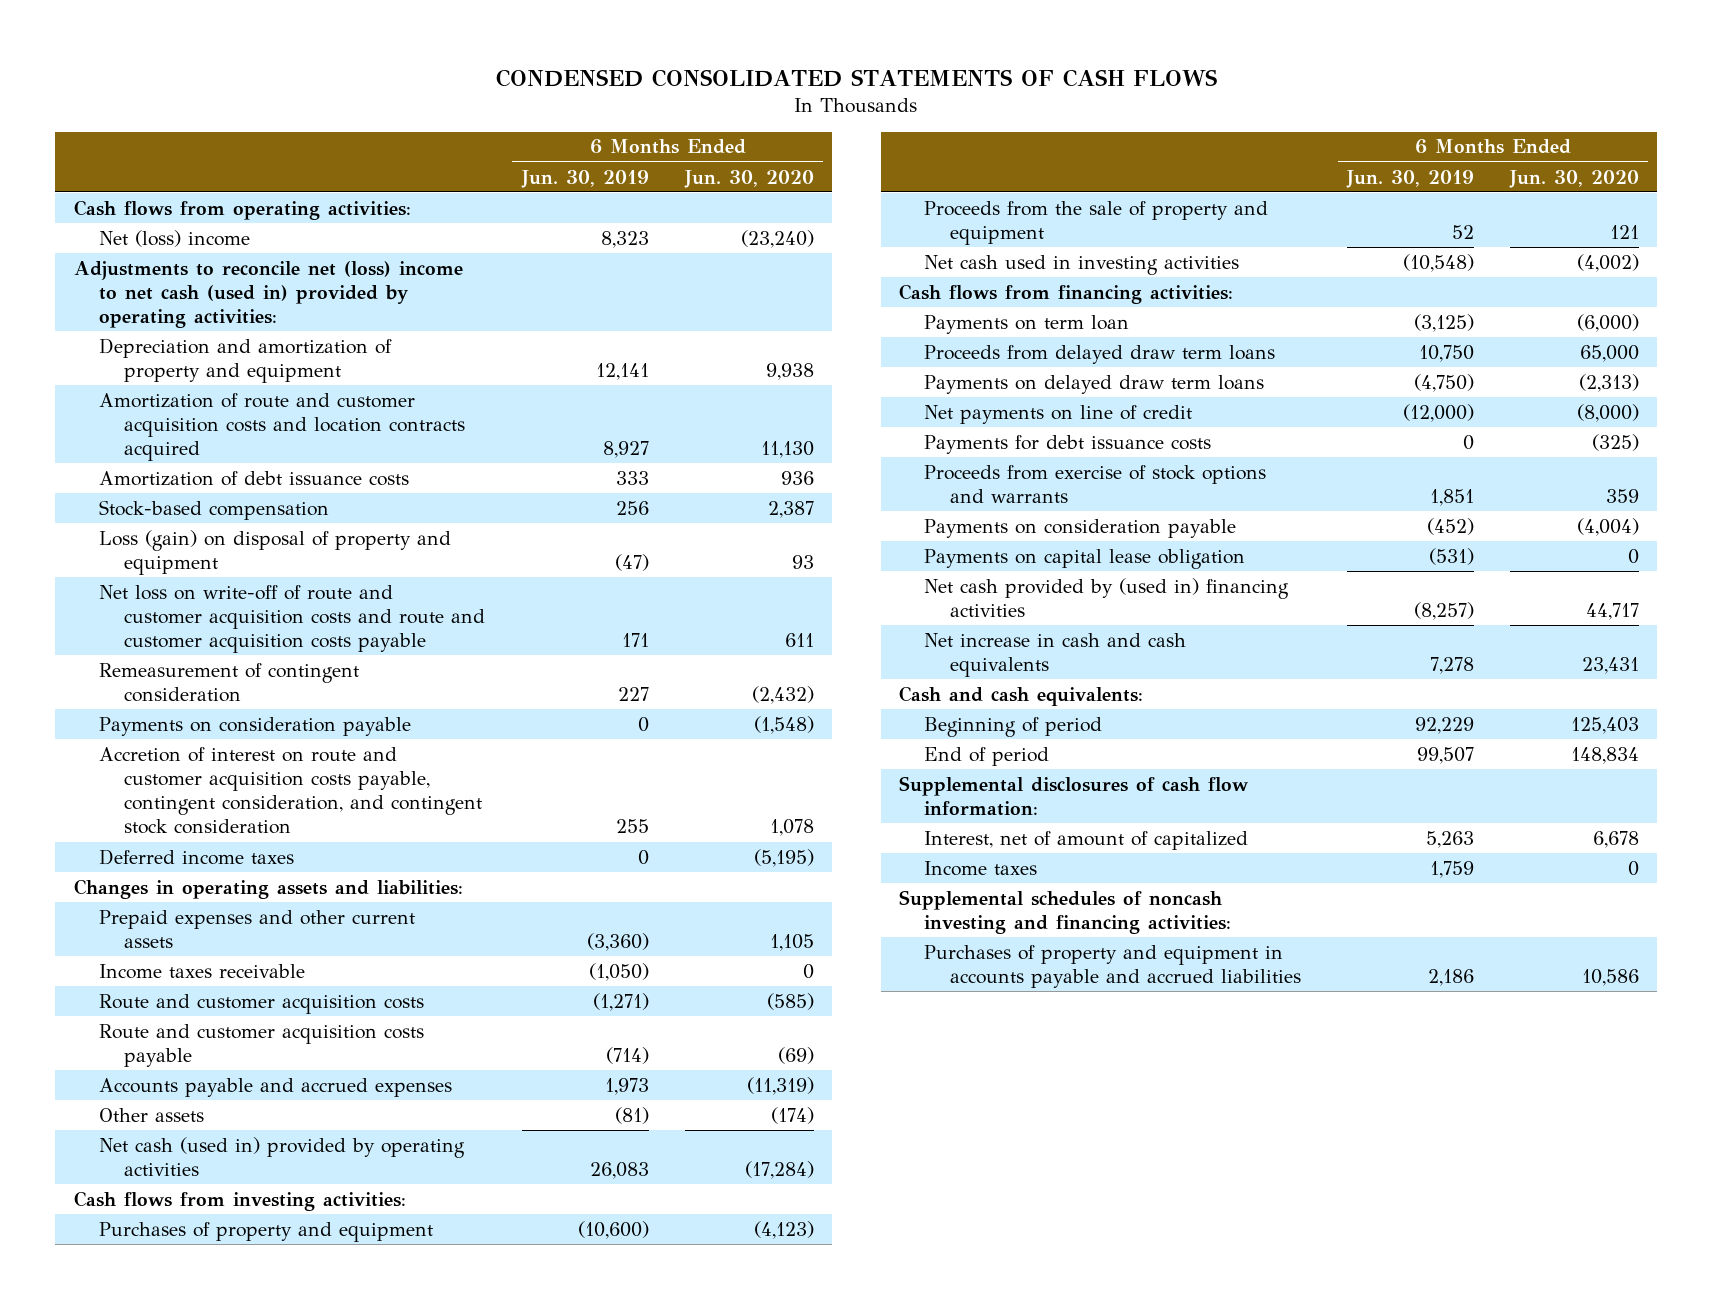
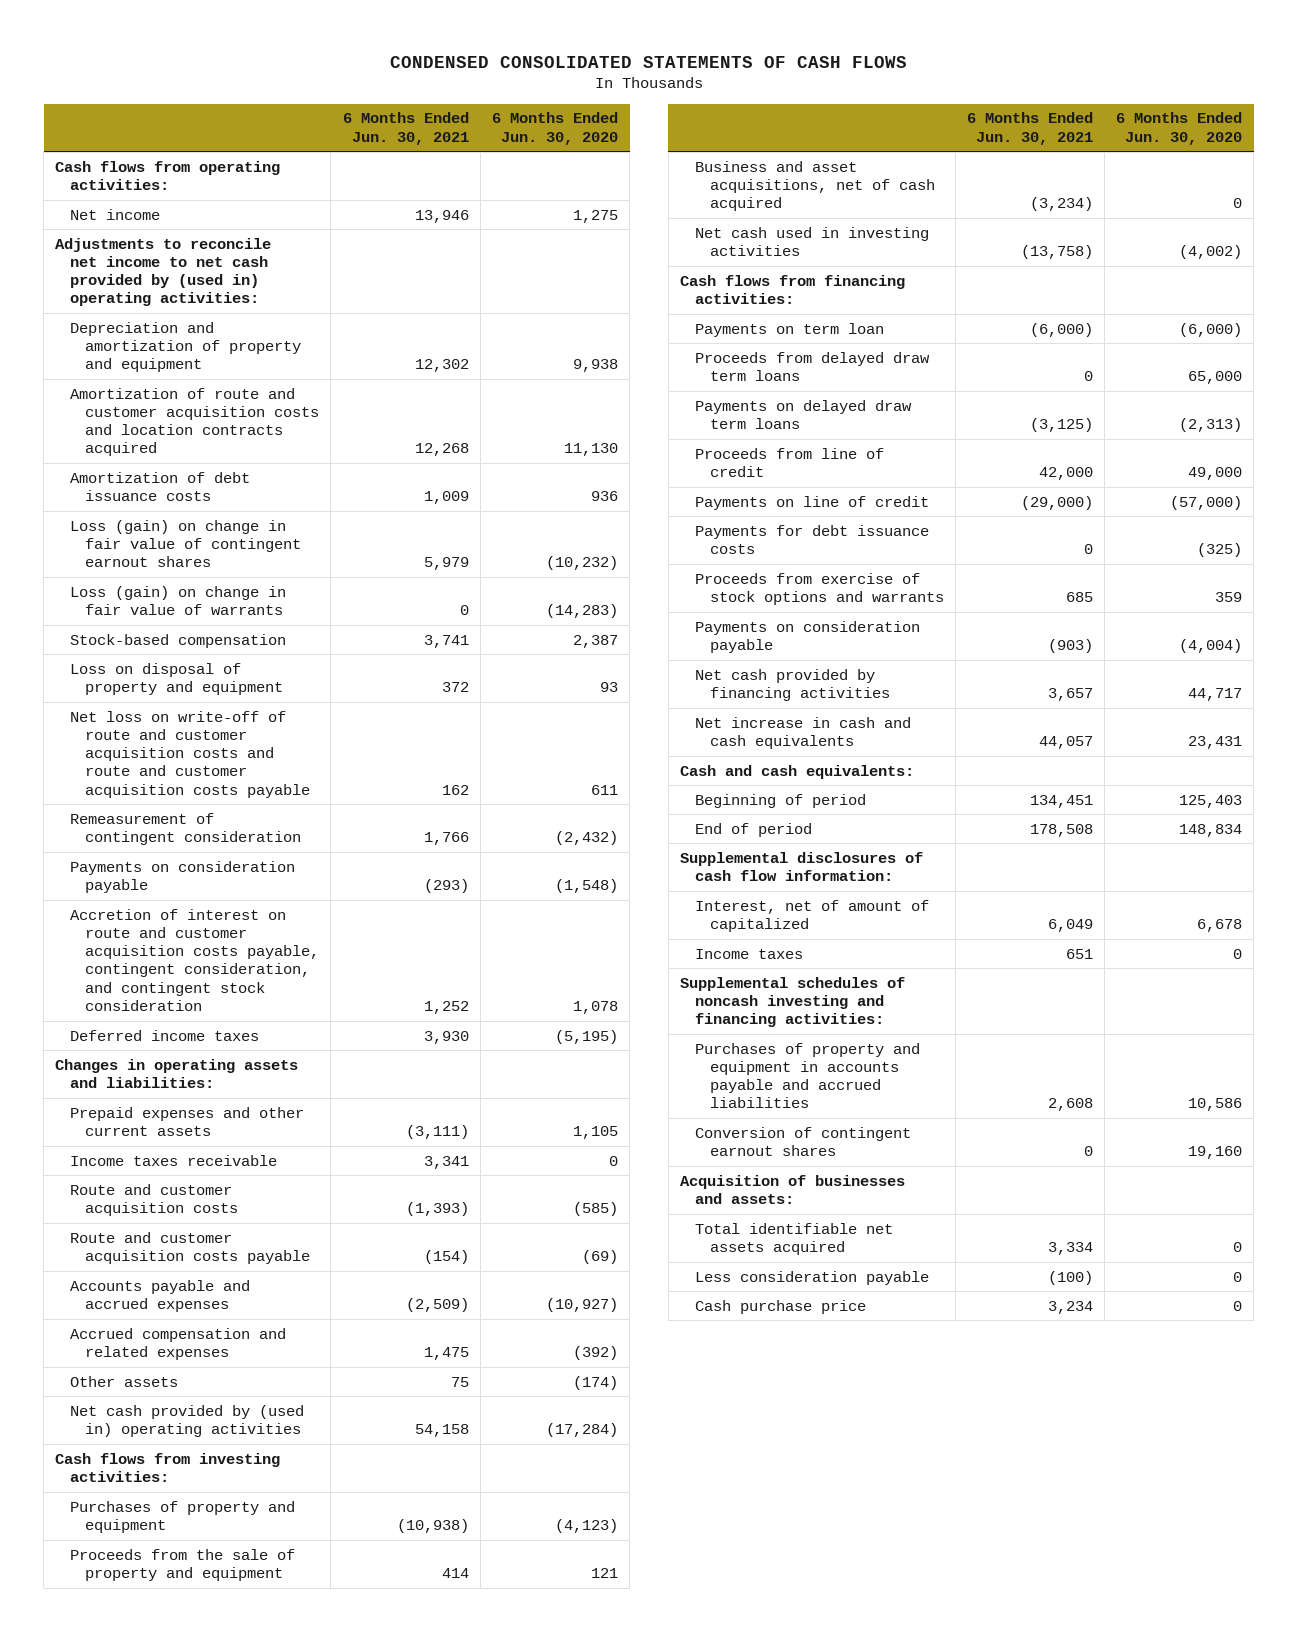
[520,169,649,188] Jun. 30, 2019 -> none
none -> [342,112,469,145] 6 Months Ended Jun. 30, 2021
[98,229,250,247] Net (loss) income -> [70,208,161,220] Net income
[740,229,814,248] (23,240) -> [572,209,618,223] 1,275
[73,260,463,329] Adjustments to reconcile net (loss) income to net cash (used in) provided by operating activities: -> [55,237,272,307] Adjustments to reconcile net income to net cash provided by (used in) operating activities:
none -> [70,519,302,568] Loss (gain) on change in fair value of contingent earnout shares
none -> [70,585,287,616] Loss (gain) on change in fair value of warrants
[98,529,451,575] Loss (gain) on disposal of property and equipment -> [70,662,284,696] Loss on disposal of property and equipment
[746,1076,814,1095] (11,319) -> [545,1298,618,1313] (10,927)
none -> [70,1327,287,1361] Accrued compensation and related expenses
[98,1136,465,1176] Net cash (used in) provided by operating activities -> [70,1404,305,1438] Net cash provided by (used in) operating activities
none -> [694,160,935,212] Business and asset acquisitions, net of cash acquired
none -> [694,447,884,478] Proceeds from line of credit
[924,404,1193,424] Net payments on line of credit -> [694,495,929,510] Payments on line of credit
[1576,403,1639,422] (8,000) -> [1170,495,1243,510] (57,000)
[924,548,1246,569] Payments on capital lease obligation -> none
[924,577,1290,617] Net cash provided by (used in) financing activities -> [694,668,890,702] Net cash provided by financing activities
none -> [694,1126,911,1157] Conversion of contingent earnout shares
none -> [679,1174,905,1205] Acquisition of businesses and assets:
none -> [694,1222,893,1256] Total identifiable net assets acquired
none -> [694,1270,929,1285] Less consideration payable
none -> [694,1299,866,1314] Cash purchase price

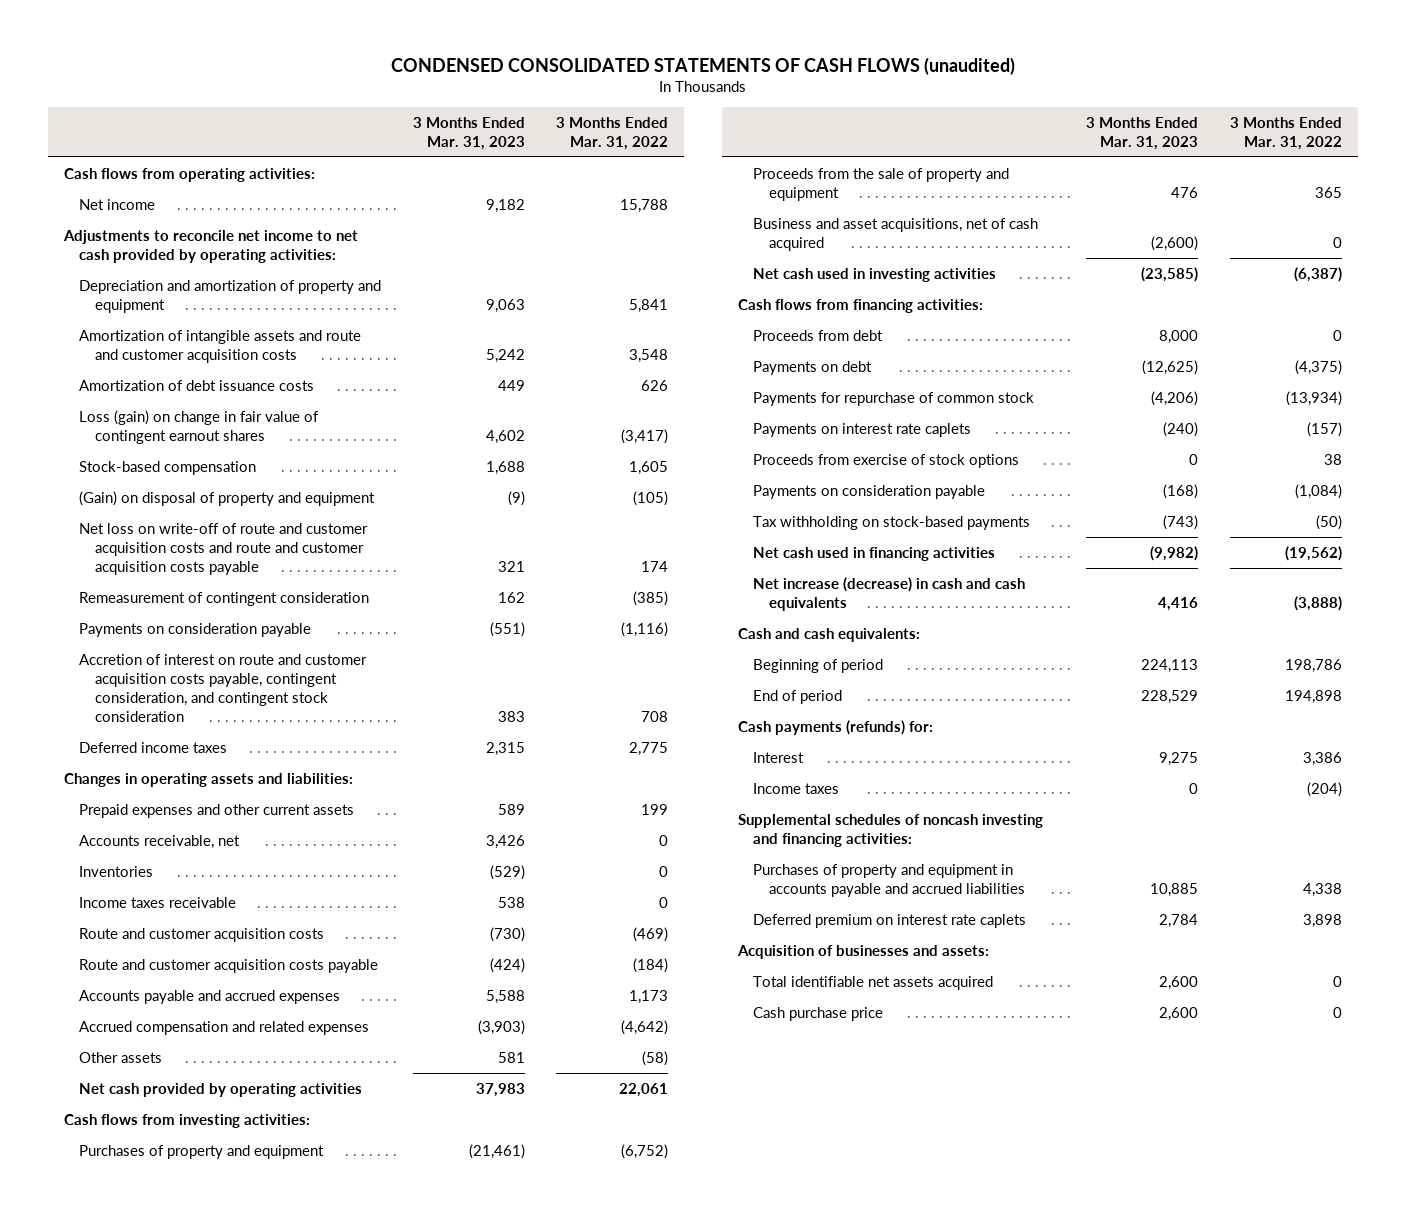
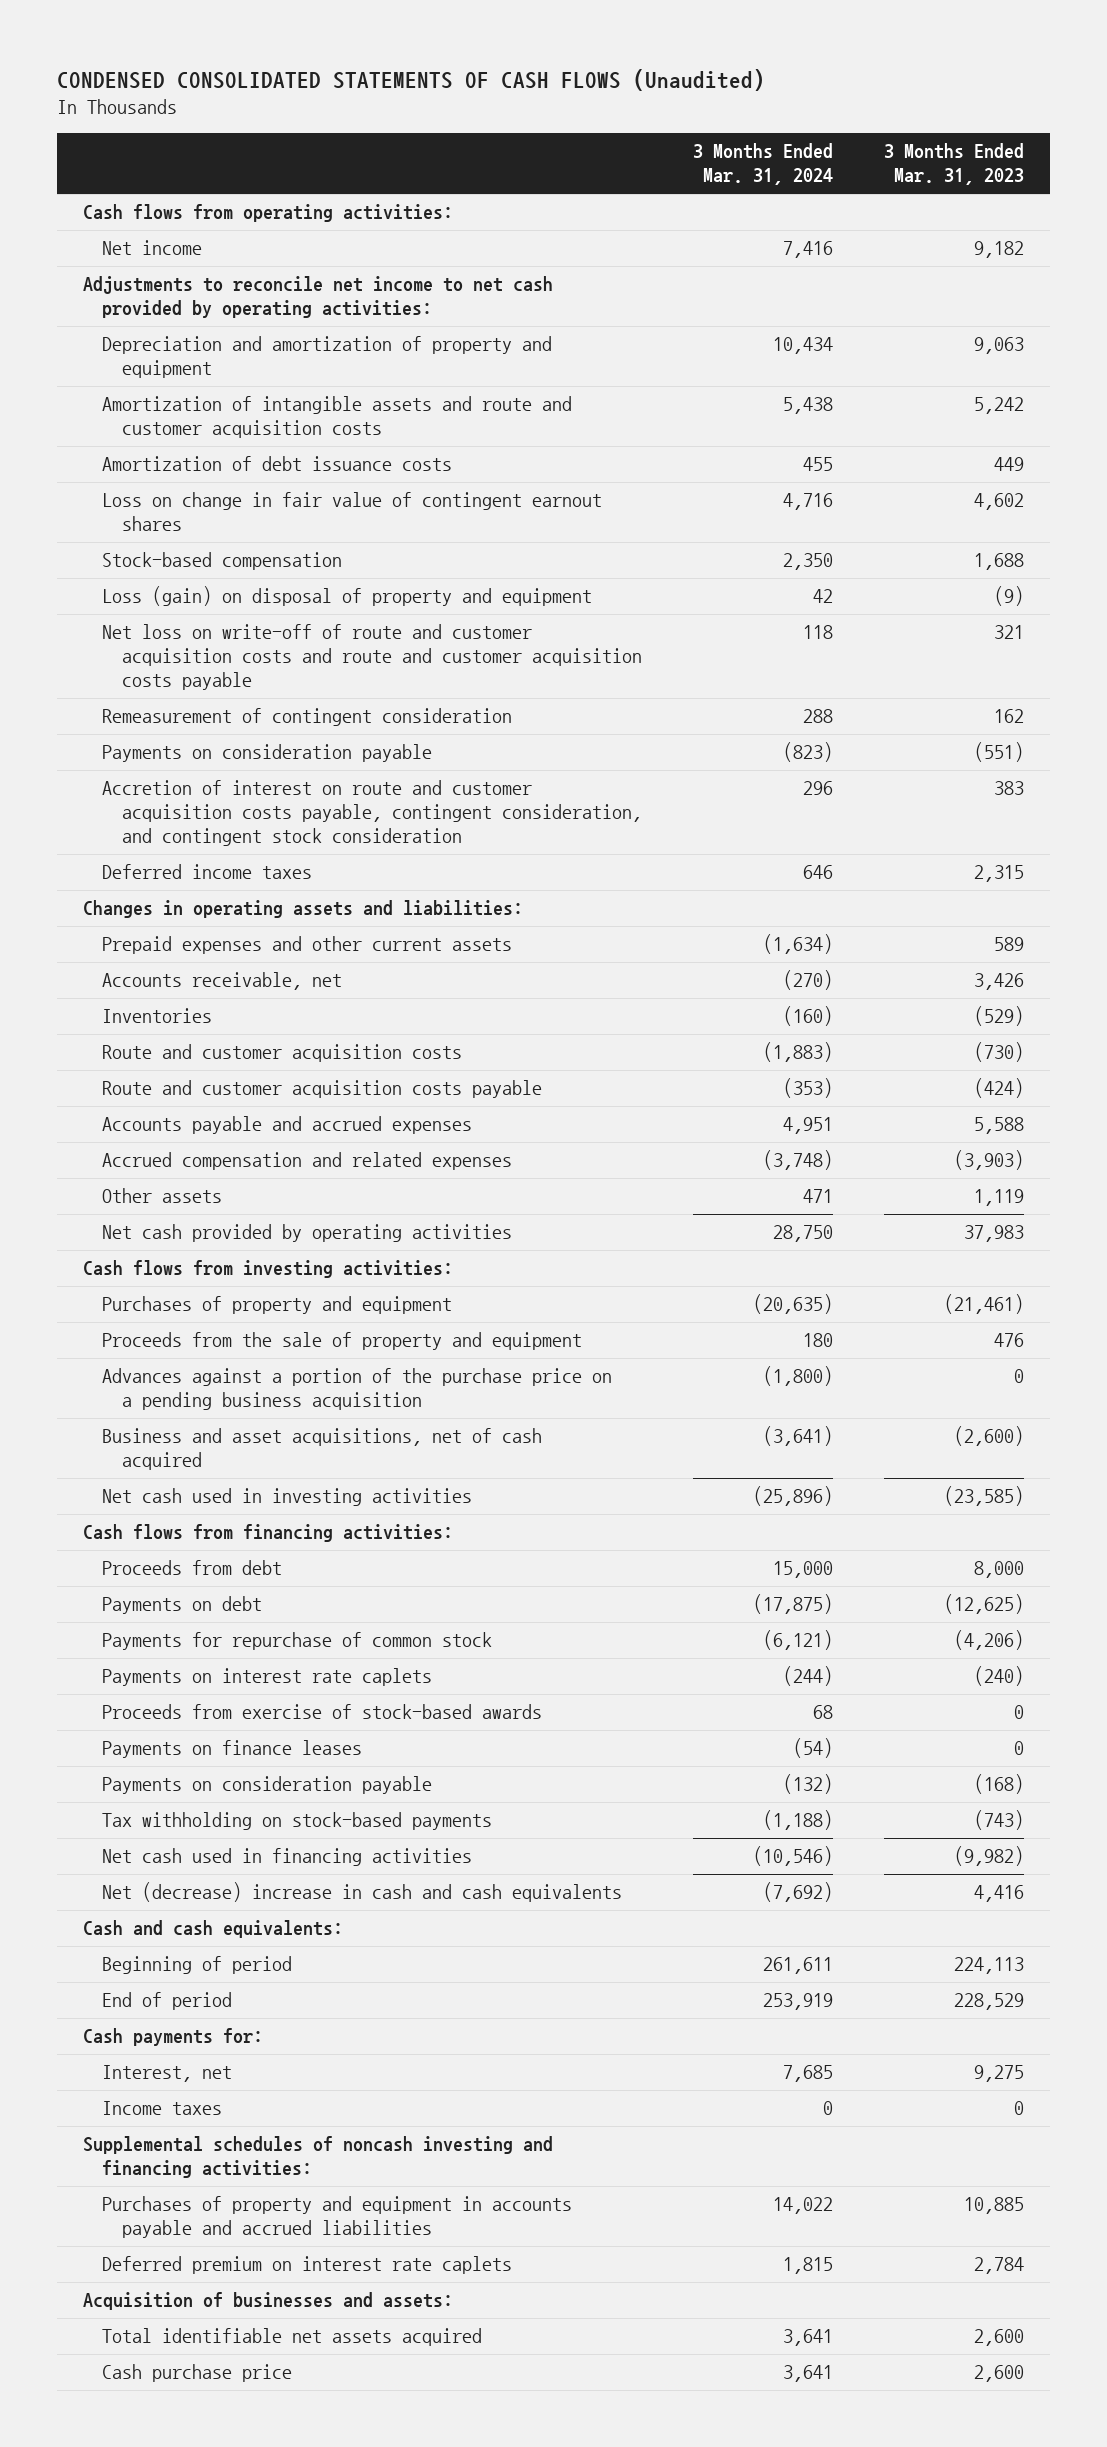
[390,56,1015,75] CONDENSED CONSOLIDATED STATEMENTS OF CASH FLOWS (unaudited) -> [56,69,765,92] CONDENSED CONSOLIDATED STATEMENTS OF CASH FLOWS (Unaudited)
[556,117,669,151] 3 Months Ended Mar. 31, 2022 -> none
none -> [692,143,833,186] 3 Months Ended Mar. 31, 2024
[79,409,320,444] Loss (gain) on change in fair value of contingent earnout shares -> [102,492,603,532] Loss on change in fair value of contingent earnout shares
[79,490,376,506] (Gain) on disposal of property and equipment -> [102,586,593,607] Loss (gain) on disposal of property and equipment
[79,896,237,908] Income taxes receivable -> none
[497,1051,525,1063] 581 -> [974,1189,1025,1207] 1,119
none -> [102,1368,613,1411] Advances against a portion of the purchase price on a pending business acquisition
[753,453,1020,468] Proceeds from exercise of stock options -> [102,1704,543,1720] Proceeds from exercise of stock-based awards
none -> [102,1740,363,1759] Payments on finance leases
[753,576,1026,611] Net increase (decrease) in cash and cash equivalents -> [102,1882,623,1903] Net (decrease) increase in cash and cash equivalents
[737,719,933,735] Cash payments (refunds) for: -> [82,2028,263,2047] Cash payments for:
[753,751,805,763] Interest -> [102,2065,233,2083] Interest, net

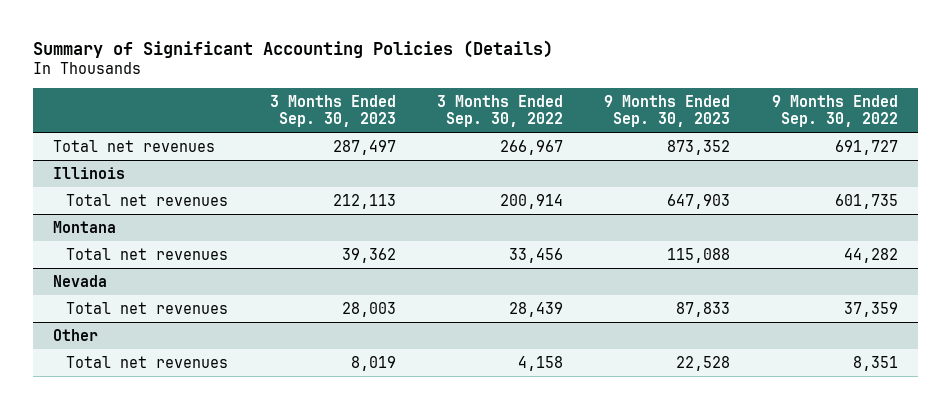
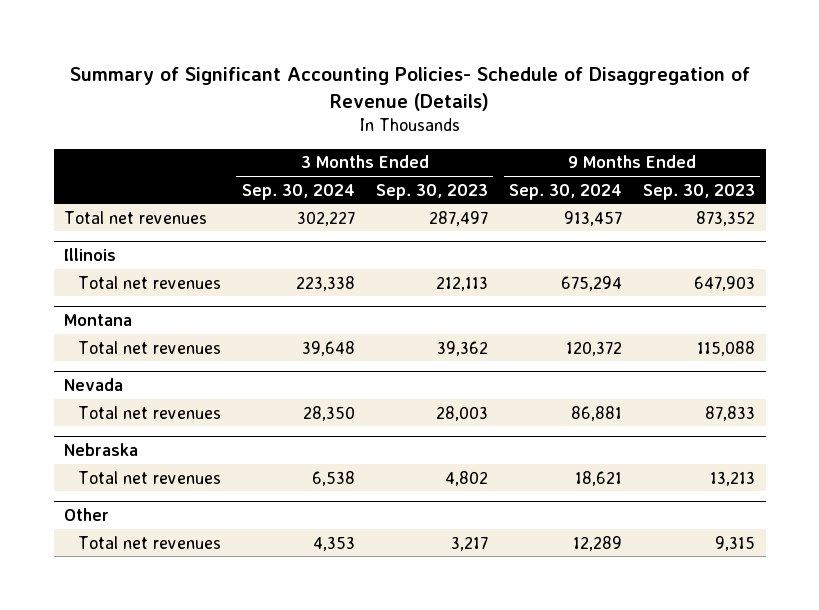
[32,39,553,58] Summary of Significant Accounting Policies (Details) -> [69,66,750,111] Summary of Significant Accounting Policies- Schedule of Disaggregation of Revenue (Details)
[437,94,564,128] 3 Months Ended Sep. 30, 2022 -> none
[771,94,898,128] 9 Months Ended Sep. 30, 2022 -> none
none -> [241,183,355,200] Sep. 30, 2024
none -> [508,183,622,200] Sep. 30, 2024
none -> [64,442,139,456] Nebraska
none -> [77,470,221,484] Total net revenues
[350,355,396,371] 8,019 -> [450,535,488,551] 3,217
[676,355,731,371] 22,528 -> [714,535,755,551] 9,315

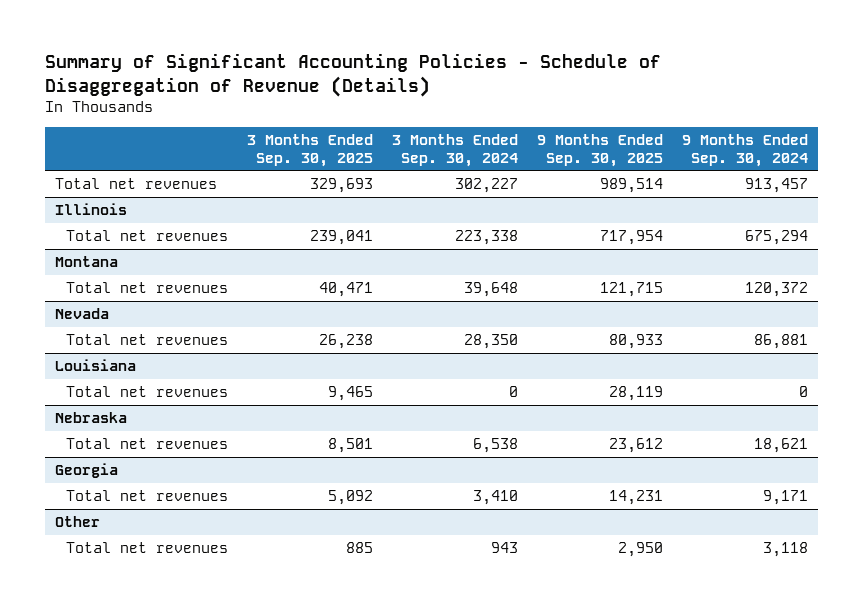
[69,66,750,111] Summary of Significant Accounting Policies- Schedule of Disaggregation of Revenue (Details) -> [45,53,662,97] Summary of Significant Accounting Policies - Schedule of Disaggregation of Revenue (Details)
[375,183,488,200] Sep. 30, 2023 -> none
[642,183,755,200] Sep. 30, 2023 -> none
none -> [246,134,373,167] 3 Months Ended Sep. 30, 2025
none -> [537,134,664,167] 9 Months Ended Sep. 30, 2025
none -> [54,359,136,372] Louisiana
none -> [65,386,228,398] Total net revenues
none -> [54,463,118,479] Georgia
none -> [65,490,228,502] Total net revenues
[312,535,355,551] 4,353 -> [490,542,518,554] 943
[572,535,622,551] 12,289 -> [763,542,809,558] 3,118

